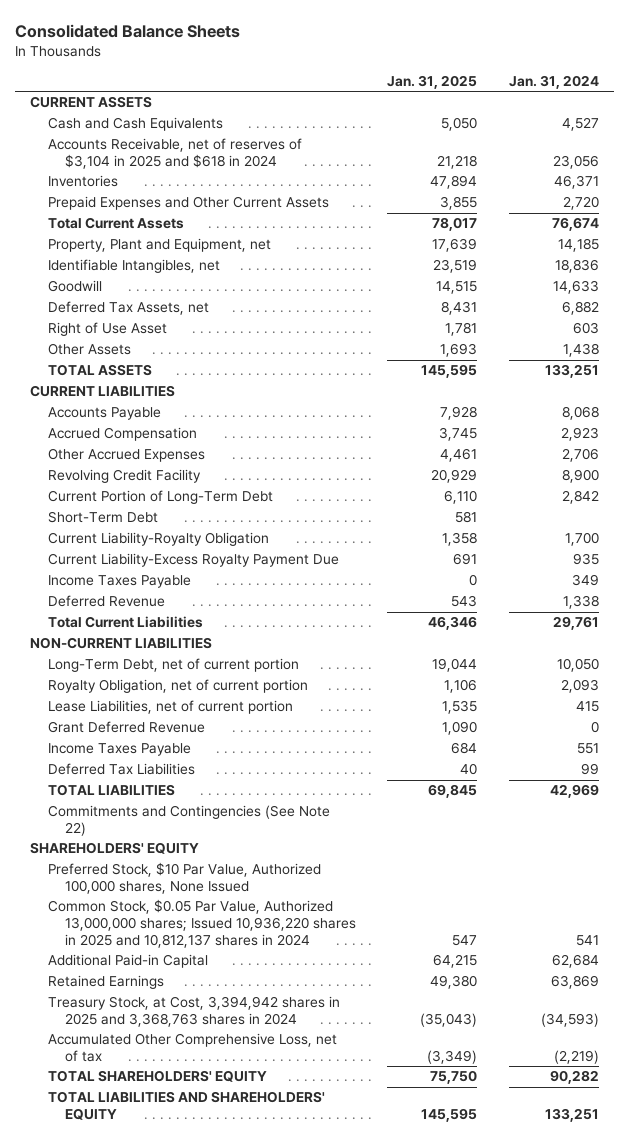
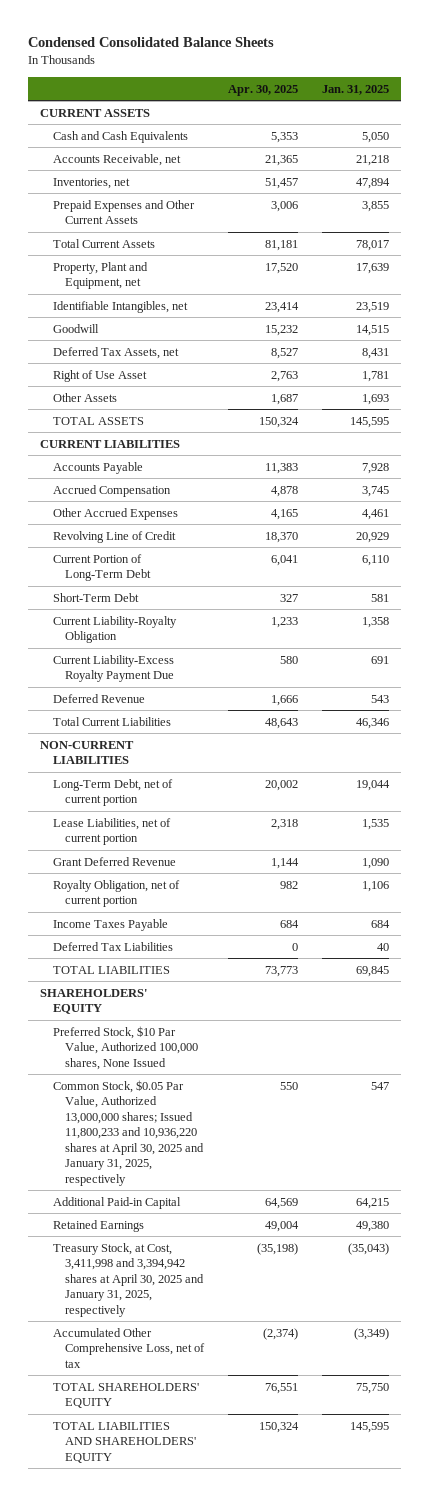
[14,23,240,38] Consolidated Balance Sheets -> [27,37,274,48] Condensed Consolidated Balance Sheets
[508,74,599,89] Jan. 31, 2024 -> none
none -> [228,84,299,96] Apr. 30, 2025
[47,138,302,170] Accounts Receivable, net of reserves of $3,104 in 2025 and $618 in 2024 -> [52,153,181,166] Accounts Receivable, net
[47,175,118,188] Inventories -> [52,177,130,189] Inventories, net
[47,469,201,484] Revolving Credit Facility -> [52,530,176,543] Revolving Line of Credit
[47,575,191,589] Income Taxes Payable -> none
[47,679,308,694] Royalty Obligation, net of current portion -> [52,879,180,908] Royalty Obligation, net of current portion
[47,805,330,837] Commitments and Contingencies (See Note 22) -> none
[47,899,356,948] Common Stock, $0.05 Par Value, Authorized 13,000,000 shares; Issued 10,936,220 shares in 2025 and 10,812,137 shares in 2024 -> [52,1079,205,1186] Common Stock, $0.05 Par Value, Authorized 13,000,000 shares; Issued 11,800,233 and 10,936,220 shares at April 30, 2025 and January 31, 2025, respectively
[47,996,340,1028] Treasury Stock, at Cost, 3,394,942 shares in 2025 and 3,368,763 shares in 2024 -> [52,1242,205,1317] Treasury Stock, at Cost, 3,411,998 and 3,394,942 shares at April 30, 2025 and January 31, 2025, respectively

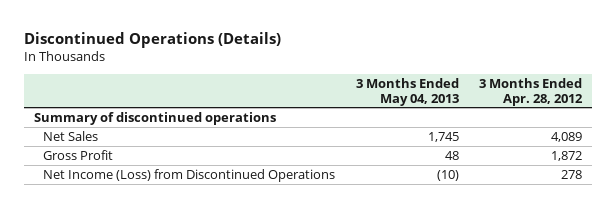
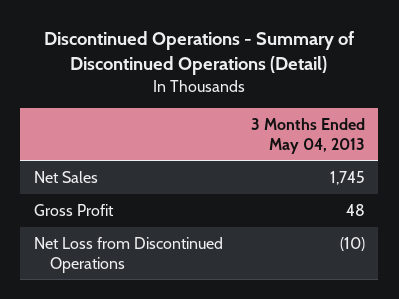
[24,31,282,48] Discontinued Operations (Details) -> [44,31,355,76] Discontinued Operations - Summary of Discontinued Operations (Detail)
[478,77,583,106] 3 Months Ended Apr. 28, 2012 -> none
[34,111,277,125] Summary of discontinued operations -> none
[43,168,336,182] Net Income (Loss) from Discontinued Operations -> [33,236,223,273] Net Loss from Discontinued Operations

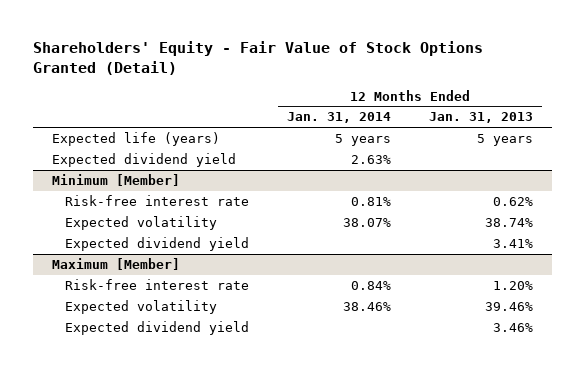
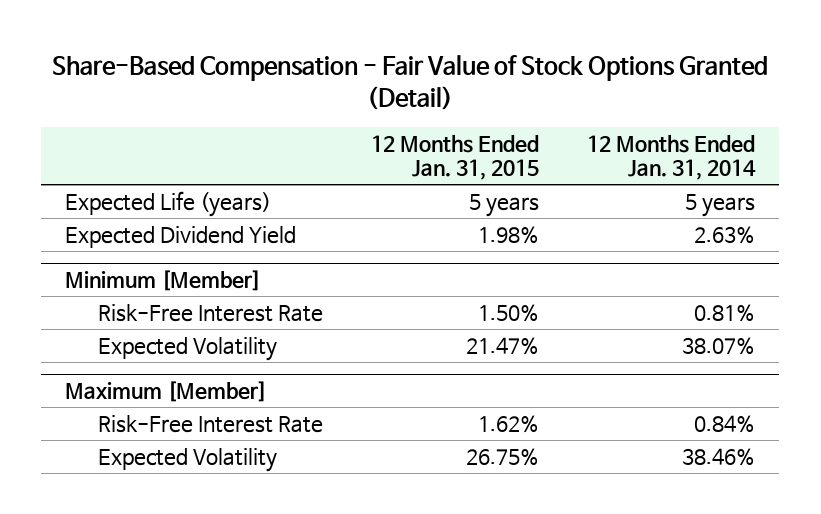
[32,40,483,75] Shareholders' Equity - Fair Value of Stock Options Granted (Detail) -> [52,54,769,110] Share-Based Compensation - Fair Value of Stock Options Granted (Detail)
[428,112,533,124] Jan. 31, 2013 -> none
none -> [371,134,540,181] 12 Months Ended Jan. 31, 2015
[51,132,220,147] Expected life (years) -> [65,191,272,218] Expected Life (years)
[51,153,236,168] Expected dividend yield -> [65,226,297,249] Expected Dividend Yield
[65,237,250,252] Expected dividend yield -> none
[65,195,250,207] Risk-free interest rate -> [98,304,324,323] Risk-Free Interest Rate
[65,216,218,231] Expected volatility -> [98,337,278,362] Expected Volatility
[65,321,250,336] Expected dividend yield -> none
[65,279,250,291] Risk-free interest rate -> [98,415,324,434] Risk-Free Interest Rate
[65,300,218,315] Expected volatility -> [98,448,278,473] Expected Volatility

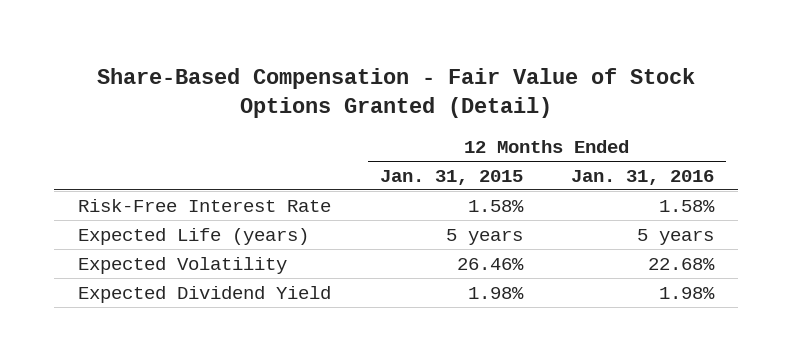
[587,134,757,181] 12 Months Ended Jan. 31, 2014 -> none
none -> [570,169,714,185] Jan. 31, 2016
none -> [78,198,332,212] Risk-Free Interest Rate
none -> [78,256,288,274] Expected Volatility
[65,270,262,292] Minimum [Member] -> none
[98,304,324,323] Risk-Free Interest Rate -> none
[98,337,278,362] Expected Volatility -> none
[65,381,268,403] Maximum [Member] -> none
[98,415,324,434] Risk-Free Interest Rate -> none
[98,448,278,473] Expected Volatility -> none

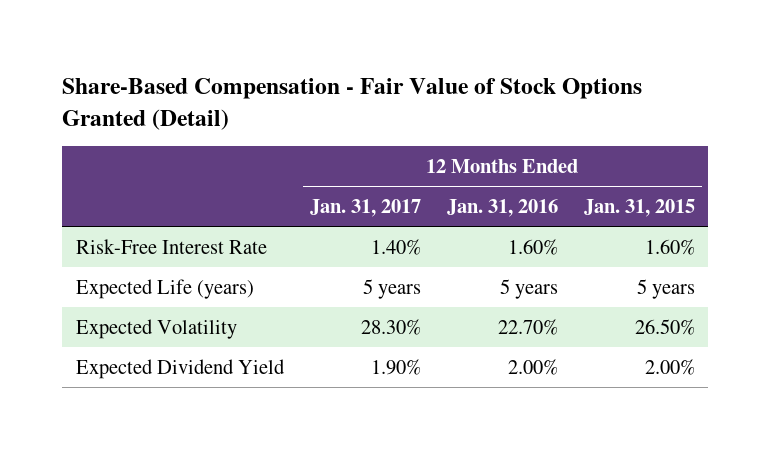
none -> [309,198,421,217] Jan. 31, 2017
[467,199,524,212] 1.58% -> [645,238,696,255] 1.60%
[658,199,715,212] 1.58% -> [507,238,558,255] 1.60%
[456,257,524,270] 26.46% -> [635,318,696,335] 26.50%
[647,257,715,270] 22.68% -> [497,318,558,335] 22.70%
[467,286,524,299] 1.98% -> [645,358,696,375] 2.00%
[658,286,715,299] 1.98% -> [507,358,558,375] 2.00%

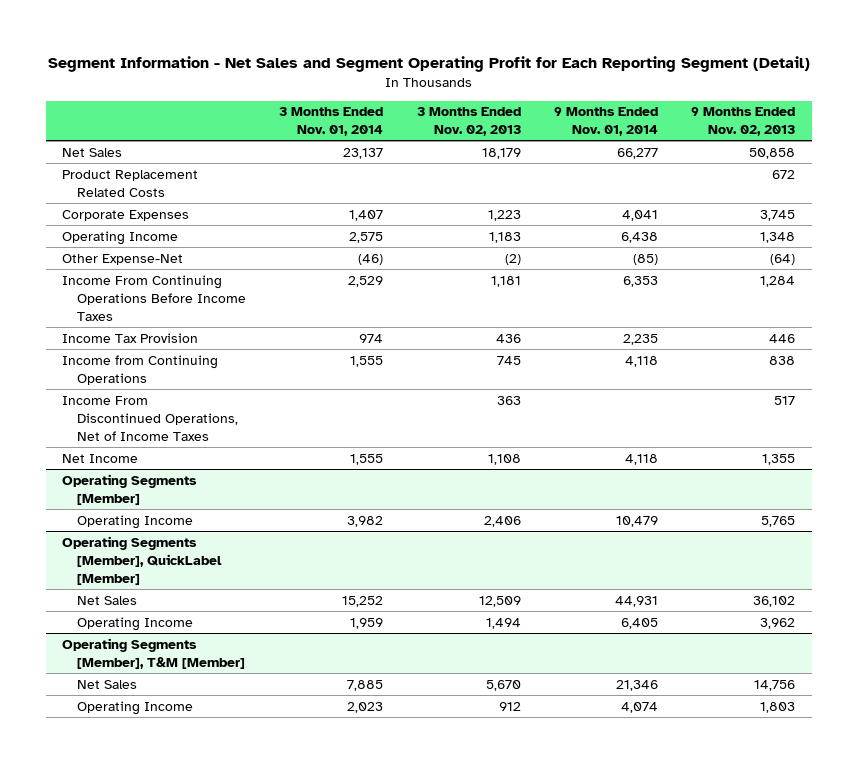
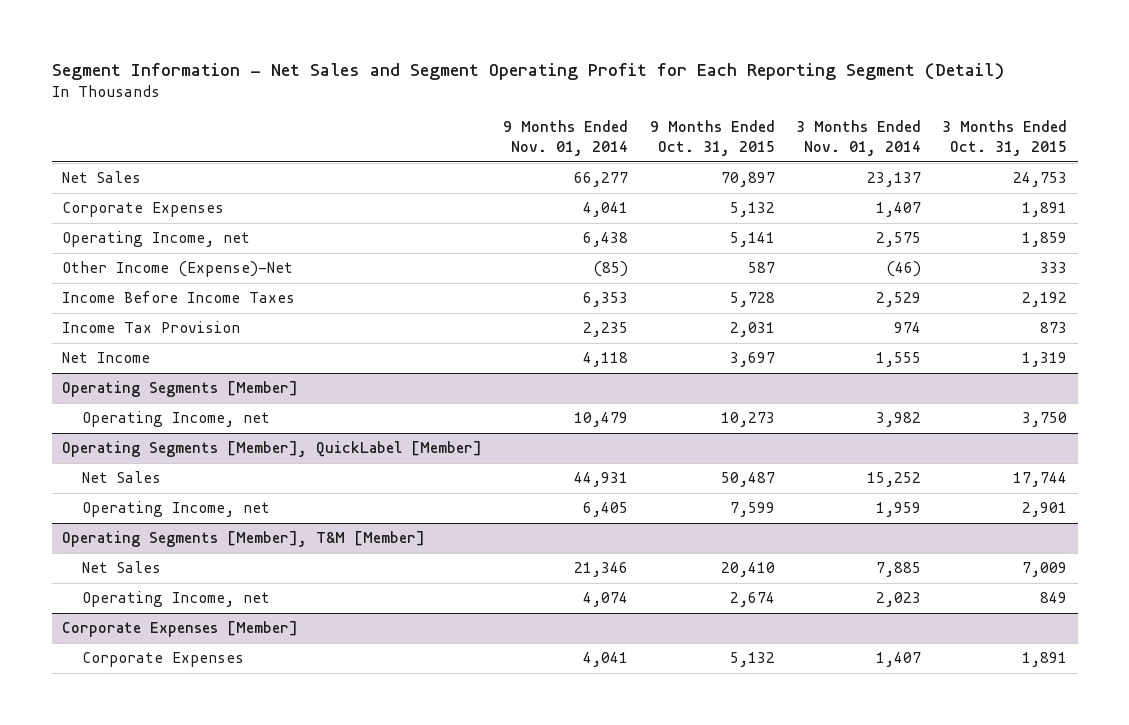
[416,107,521,137] 3 Months Ended Nov. 02, 2013 -> none
[691,107,796,137] 9 Months Ended Nov. 02, 2013 -> none
none -> [649,120,775,157] 9 Months Ended Oct. 31, 2015
none -> [942,120,1068,157] 3 Months Ended Oct. 31, 2015
[62,169,199,197] Product Replacement Related Costs -> none
[62,230,179,245] Operating Income -> [62,231,251,248] Operating Income, net
[62,253,184,265] Other Expense-Net -> [62,261,294,278] Other Income (Expense)-Net
[62,274,247,321] Income From Continuing Operations Before Income Taxes -> [62,291,296,304] Income Before Income Taxes
[62,354,219,385] Income from Continuing Operations -> none
[62,395,239,441] Income From Discontinued Operations, Net of Income Taxes -> none
[77,514,194,529] Operating Income -> [81,411,270,428] Operating Income, net
[77,616,194,631] Operating Income -> [81,501,270,518] Operating Income, net
[77,700,194,715] Operating Income -> [81,591,270,608] Operating Income, net
none -> [62,621,299,638] Corporate Expenses [Member]
none -> [81,652,244,668] Corporate Expenses

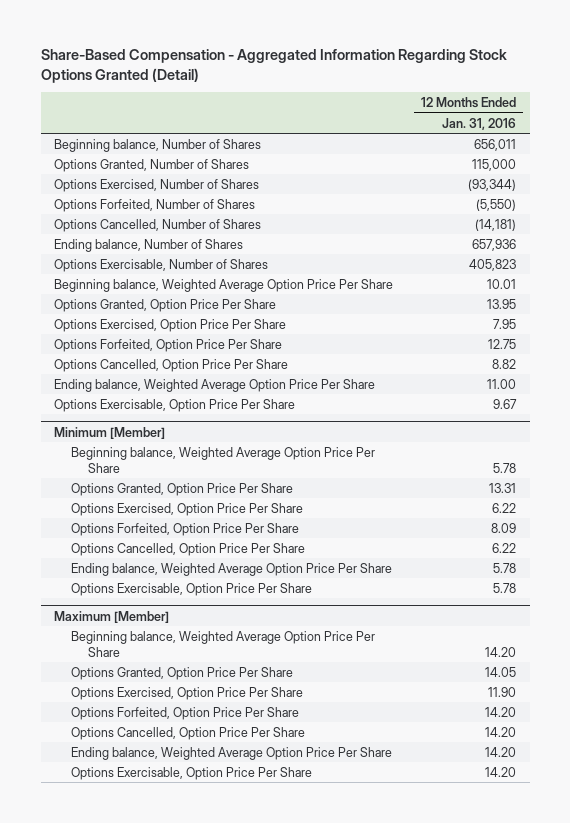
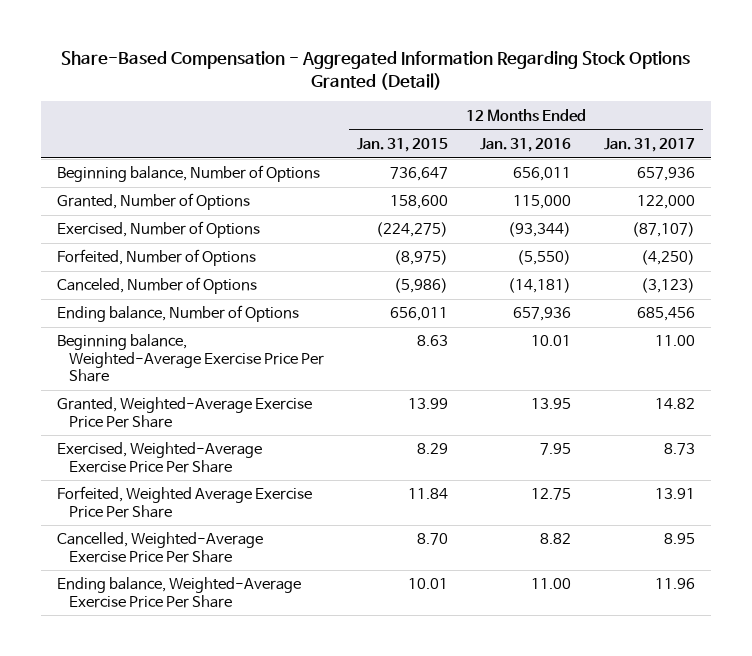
none -> [356,137,448,152] Jan. 31, 2015
none -> [603,137,695,152] Jan. 31, 2017
[54,258,269,272] Options Exercisable, Number of Shares -> none
[54,398,296,412] Options Exercisable, Option Price Per Share -> none
[54,426,166,439] Minimum [Member] -> none
[71,446,376,473] Beginning balance, Weighted Average Option Price Per Share -> none
[71,482,294,496] Options Granted, Option Price Per Share -> none
[71,502,304,516] Options Exercised, Option Price Per Share -> none
[71,522,300,536] Options Forfeited, Option Price Per Share -> none
[71,542,306,556] Options Cancelled, Option Price Per Share -> none
[71,562,393,576] Ending balance, Weighted Average Option Price Per Share -> none
[71,582,313,596] Options Exercisable, Option Price Per Share -> none
[54,610,170,623] Maximum [Member] -> none
[71,630,376,657] Beginning balance, Weighted Average Option Price Per Share -> none
[71,666,294,680] Options Granted, Option Price Per Share -> none
[71,686,304,700] Options Exercised, Option Price Per Share -> none
[71,706,300,720] Options Forfeited, Option Price Per Share -> none
[71,726,306,740] Options Cancelled, Option Price Per Share -> none
[71,746,393,760] Ending balance, Weighted Average Option Price Per Share -> none
[71,766,313,780] Options Exercisable, Option Price Per Share -> none
[54,138,262,152] Beginning balance, Number of Shares -> [57,165,321,183] Beginning balance, Number of Options
[54,158,250,172] Options Granted, Number of Shares -> [57,193,251,211] Granted, Number of Options
[54,178,260,192] Options Exercised, Number of Shares -> [57,221,261,239] Exercised, Number of Options
[54,198,256,212] Options Forfeited, Number of Shares -> [57,249,257,267] Forfeited, Number of Options
[54,218,262,232] Options Cancelled, Number of Shares -> [57,277,258,295] Canceled, Number of Options
[54,238,244,252] Ending balance, Number of Shares -> [57,305,300,323] Ending balance, Number of Options
[54,278,394,292] Beginning balance, Weighted Average Option Price Per Share -> [57,334,325,382] Beginning balance, Weighted-Average Exercise Price Per Share
[54,298,277,312] Options Granted, Option Price Per Share -> [57,397,313,428] Granted, Weighted-Average Exercise Price Per Share
[54,318,287,332] Options Exercised, Option Price Per Share -> [57,442,263,473] Exercised, Weighted-Average Exercise Price Per Share
[54,338,283,352] Options Forfeited, Option Price Per Share -> [57,486,313,518] Forfeited, Weighted Average Exercise Price Per Share
[54,358,289,372] Options Cancelled, Option Price Per Share -> [57,532,264,563] Cancelled, Weighted-Average Exercise Price Per Share
[54,378,376,392] Ending balance, Weighted Average Option Price Per Share -> [57,577,302,608] Ending balance, Weighted-Average Exercise Price Per Share

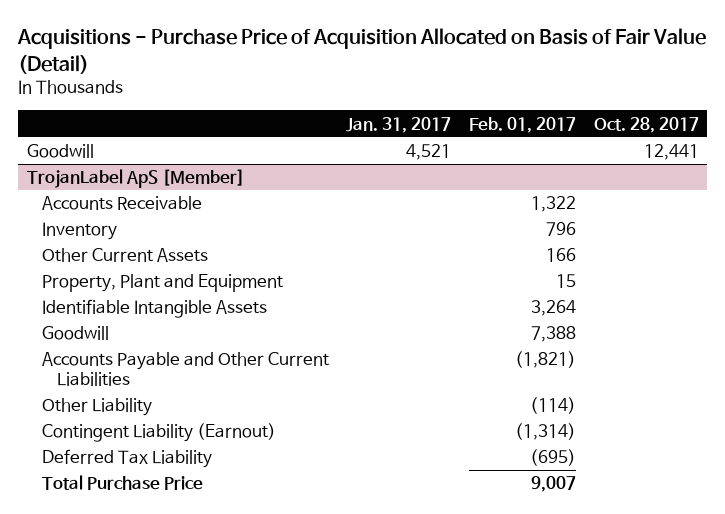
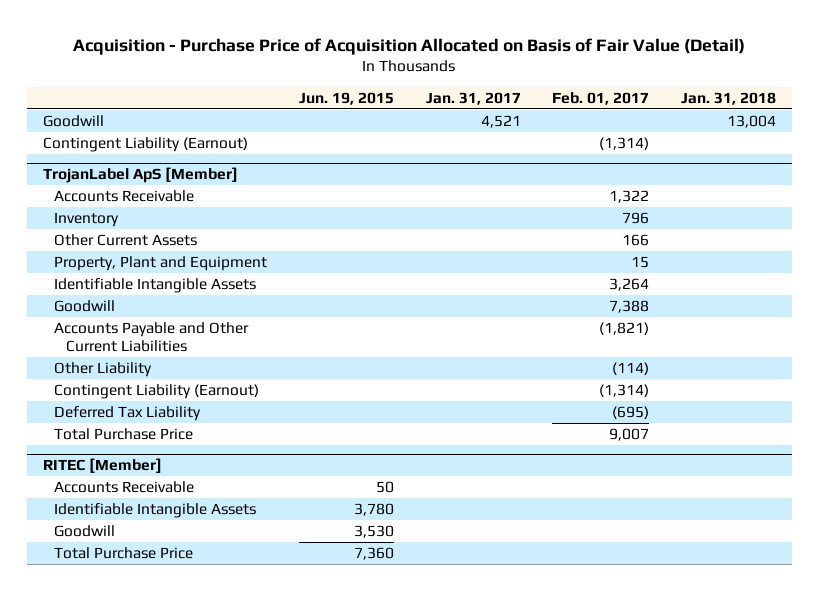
[17,28,707,74] Acquisitions - Purchase Price of Acquisition Allocated on Basis of Fair Value (Detail) -> [73,37,746,55] Acquisition - Purchase Price of Acquisition Allocated on Basis of Fair Value (Detail)
[593,116,699,133] Oct. 28, 2017 -> none
none -> [298,91,394,105] Jun. 19, 2015
none -> [681,91,777,105] Jan. 31, 2018
none -> [42,137,248,153] Contingent Liability (Earnout)
none -> [42,458,162,474] RITEC [Member]
none -> [54,481,195,494] Accounts Receivable
none -> [54,503,257,519] Identifiable Intangible Assets
none -> [54,525,116,538] Goodwill
none -> [54,547,194,560] Total Purchase Price

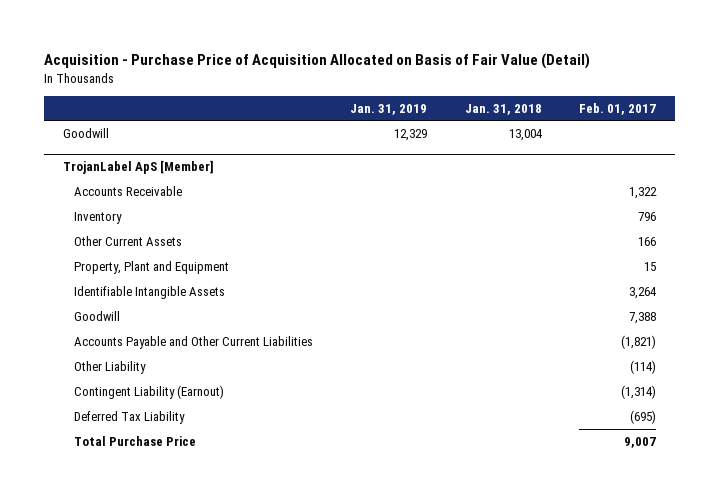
[298,91,394,105] Jun. 19, 2015 -> none
[425,91,521,105] Jan. 31, 2017 -> none
none -> [350,103,428,115] Jan. 31, 2019
[42,137,248,153] Contingent Liability (Earnout) -> none
[42,458,162,474] RITEC [Member] -> none
[54,481,195,494] Accounts Receivable -> none
[54,503,257,519] Identifiable Intangible Assets -> none
[54,525,116,538] Goodwill -> none
[54,547,194,560] Total Purchase Price -> none

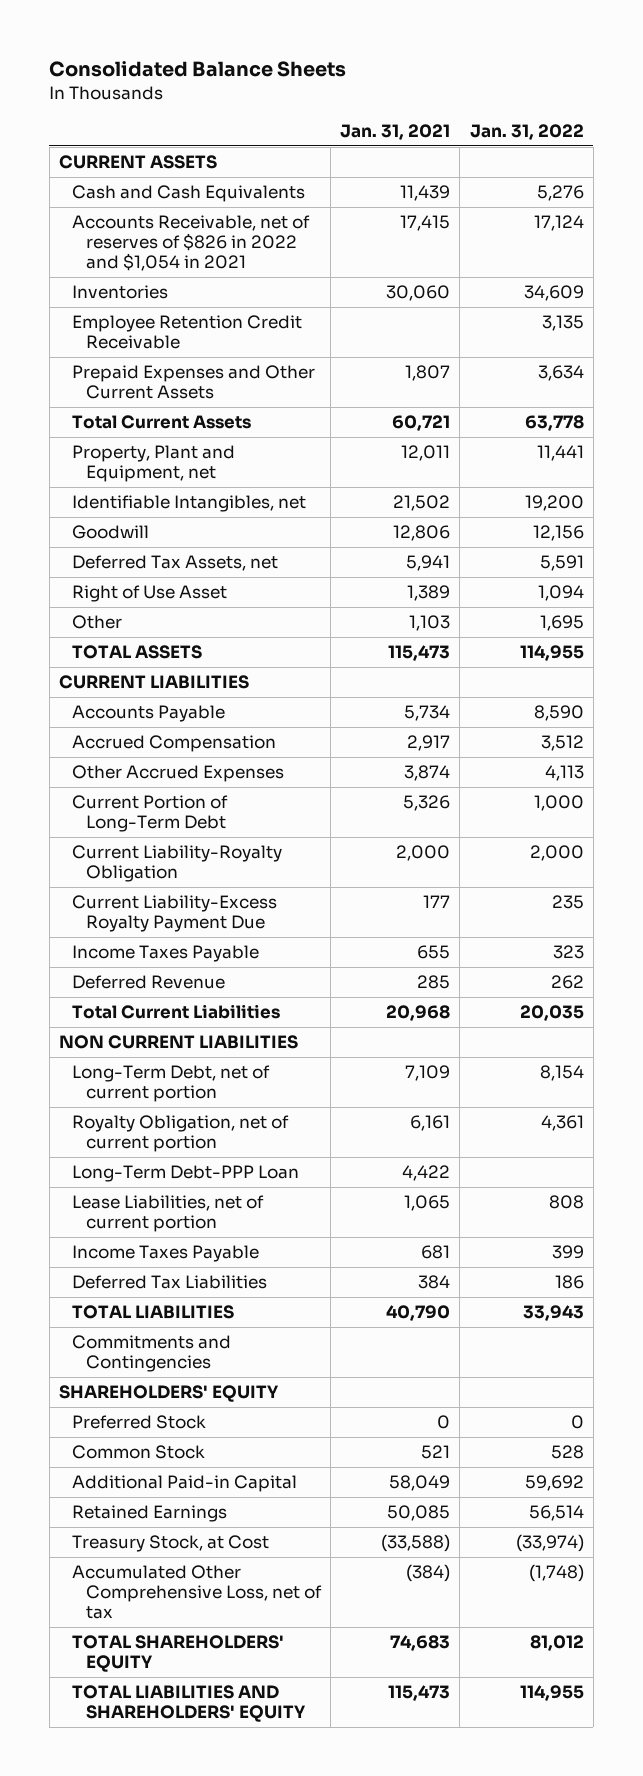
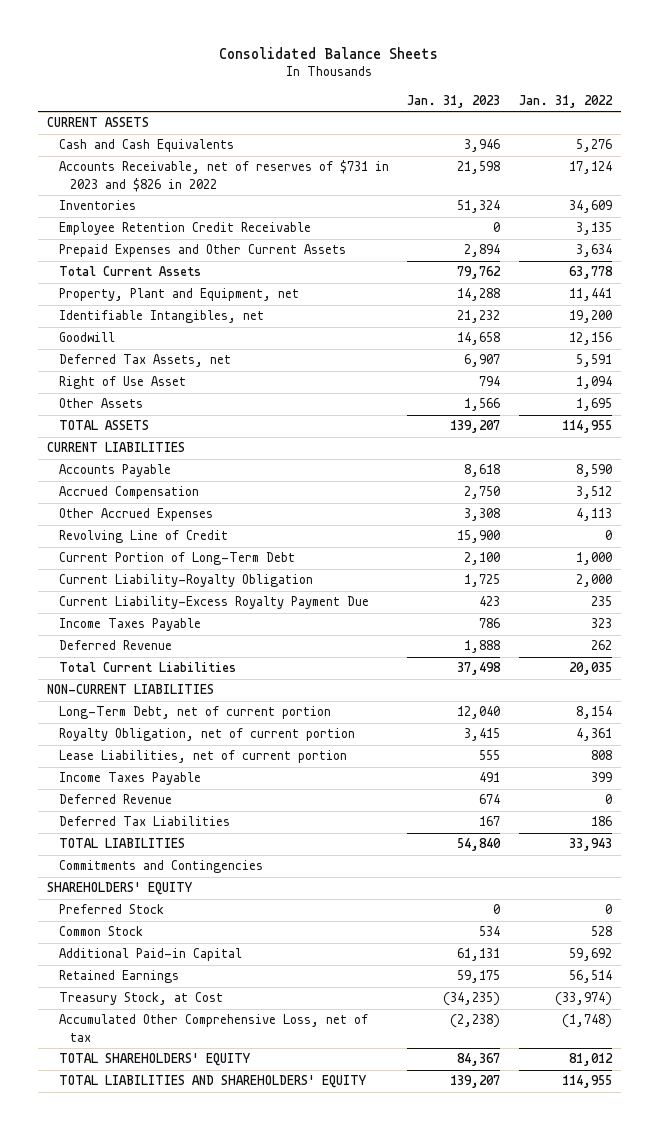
[340,124,451,141] Jan. 31, 2021 -> none
none -> [407,94,501,108] Jan. 31, 2023
[72,215,311,272] Accounts Receivable, net of reserves of $826 in 2022 and $1,054 in 2021 -> [58,160,389,192] Accounts Receivable, net of reserves of $731 in 2023 and $826 in 2022
[72,615,123,630] Other -> [58,398,143,409] Other Assets
none -> [58,530,228,544] Revolving Line of Credit
[59,1035,299,1050] NON CURRENT LIABILITIES -> [47,684,215,695] NON-CURRENT LIABILITIES
[72,1165,300,1183] Long-Term Debt-PPP Loan -> none
none -> [58,794,172,805] Deferred Revenue

